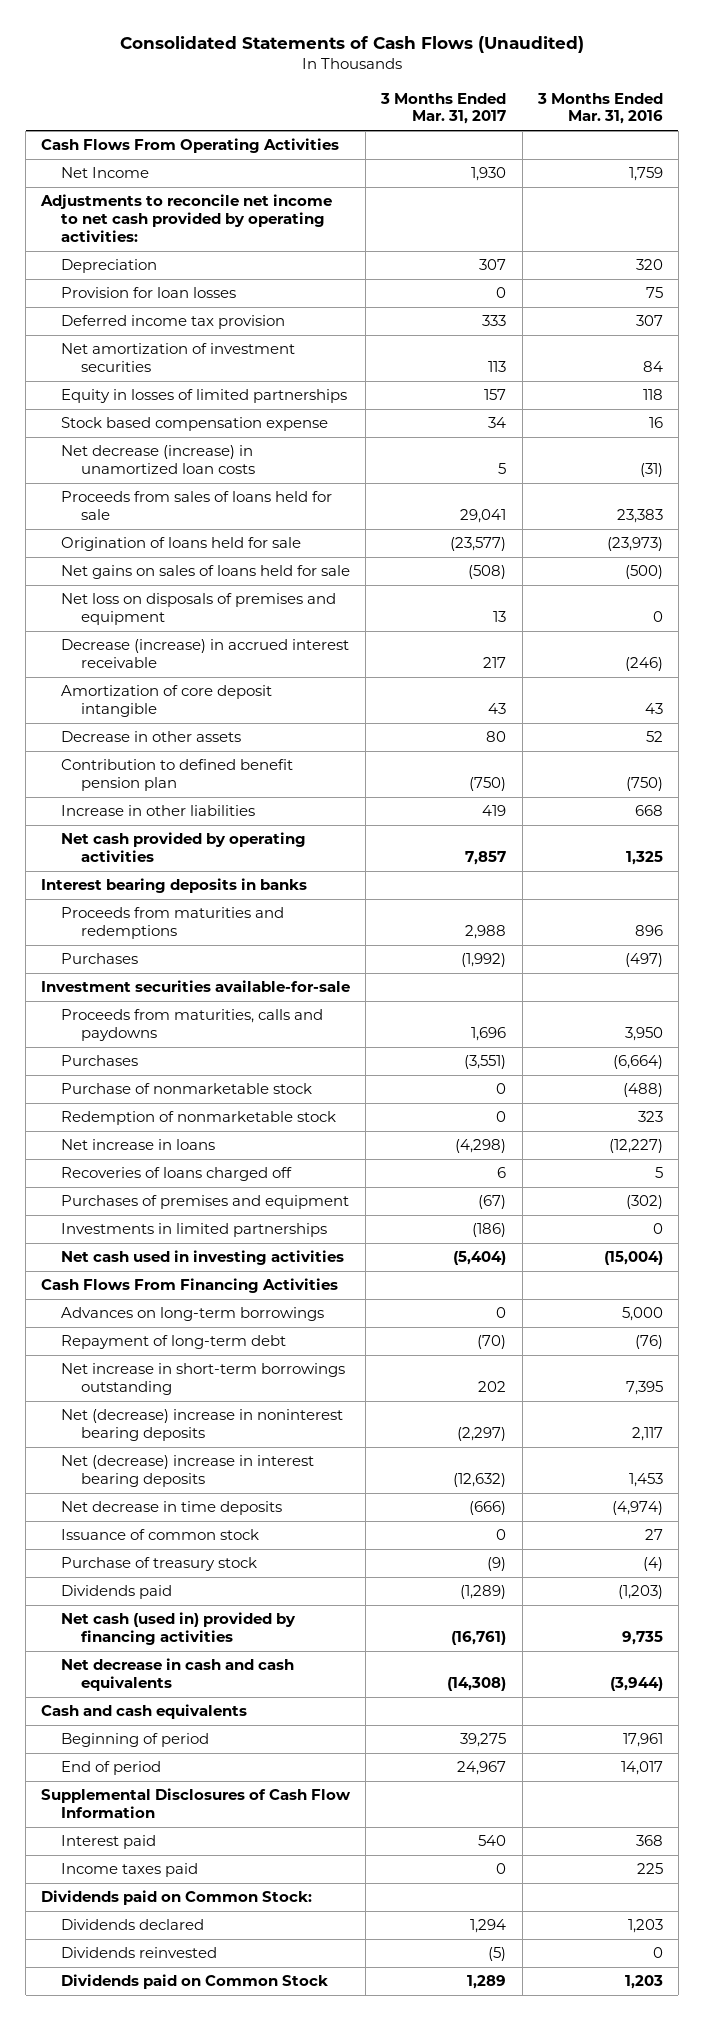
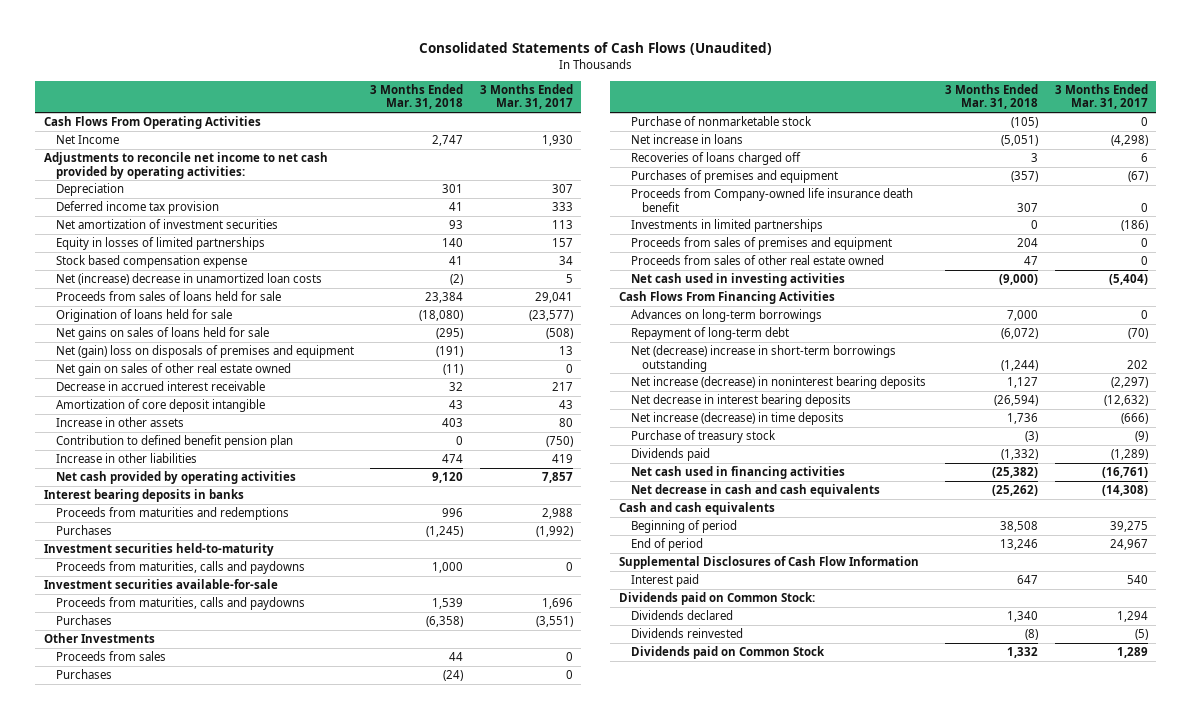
[536,92,663,125] 3 Months Ended Mar. 31, 2016 -> none
none -> [370,83,464,110] 3 Months Ended Mar. 31, 2018
[61,287,237,299] Provision for loan losses -> none
[61,445,255,474] Net decrease (increase) in unamortized loan costs -> [55,273,322,286] Net (increase) decrease in unamortized loan costs
[61,593,337,625] Net loss on disposals of premises and equipment -> [55,345,354,359] Net (gain) loss on disposals of premises and equipment
none -> [55,363,291,377] Net gain on sales of other real estate owned
[61,639,350,668] Decrease (increase) in accrued interest receivable -> [55,381,265,392] Decrease in accrued interest receivable
[61,731,242,743] Decrease in other assets -> [55,417,184,428] Increase in other assets
none -> [43,543,274,557] Investment securities held-to-maturity
none -> [55,561,305,575] Proceeds from maturities, calls and paydowns
none -> [43,633,155,644] Other Investments
none -> [55,651,166,662] Proceeds from sales
none -> [55,669,112,680] Purchases
[61,1111,337,1126] Redemption of nonmarketable stock -> none
none -> [630,188,913,212] Proceeds from Company-owned life insurance death benefit
none -> [630,237,892,251] Proceeds from sales of premises and equipment
none -> [630,255,884,266] Proceeds from sales of other real estate owned
[61,1529,260,1541] Issuance of common stock -> none
[61,1363,346,1395] Net increase in short-term borrowings outstanding -> [630,345,896,372] Net (decrease) increase in short-term borrowings outstanding
[61,1409,344,1441] Net (decrease) increase in noninterest bearing deposits -> [630,376,926,390] Net increase (decrease) in noninterest bearing deposits
[61,1455,315,1487] Net (decrease) increase in interest bearing deposits -> [630,394,851,408] Net decrease in interest bearing deposits
[61,1501,283,1516] Net decrease in time deposits -> [630,412,844,426] Net increase (decrease) in time deposits
[61,1612,297,1645] Net cash (used in) provided by financing activities -> [630,466,845,480] Net cash used in financing activities
[61,1863,199,1878] Income taxes paid -> none

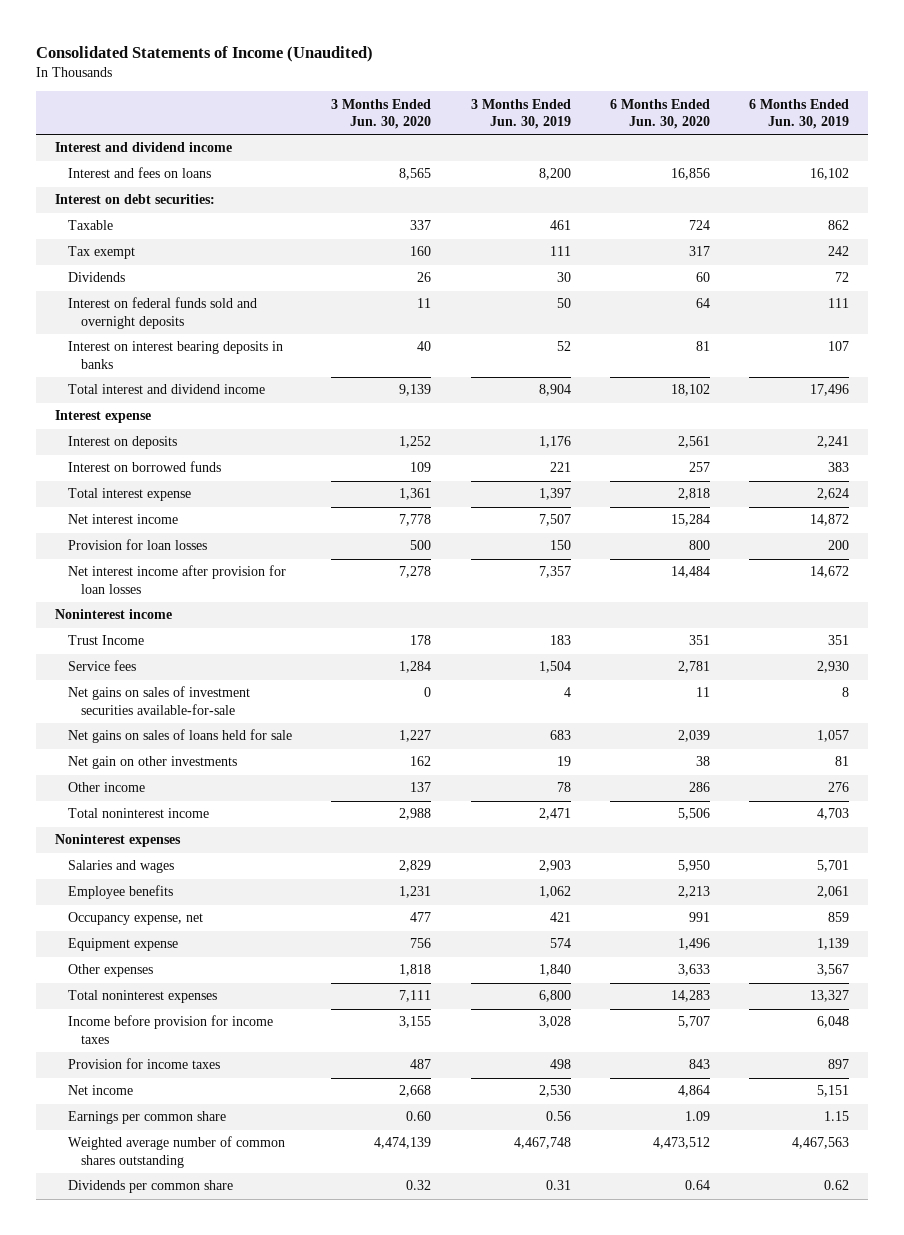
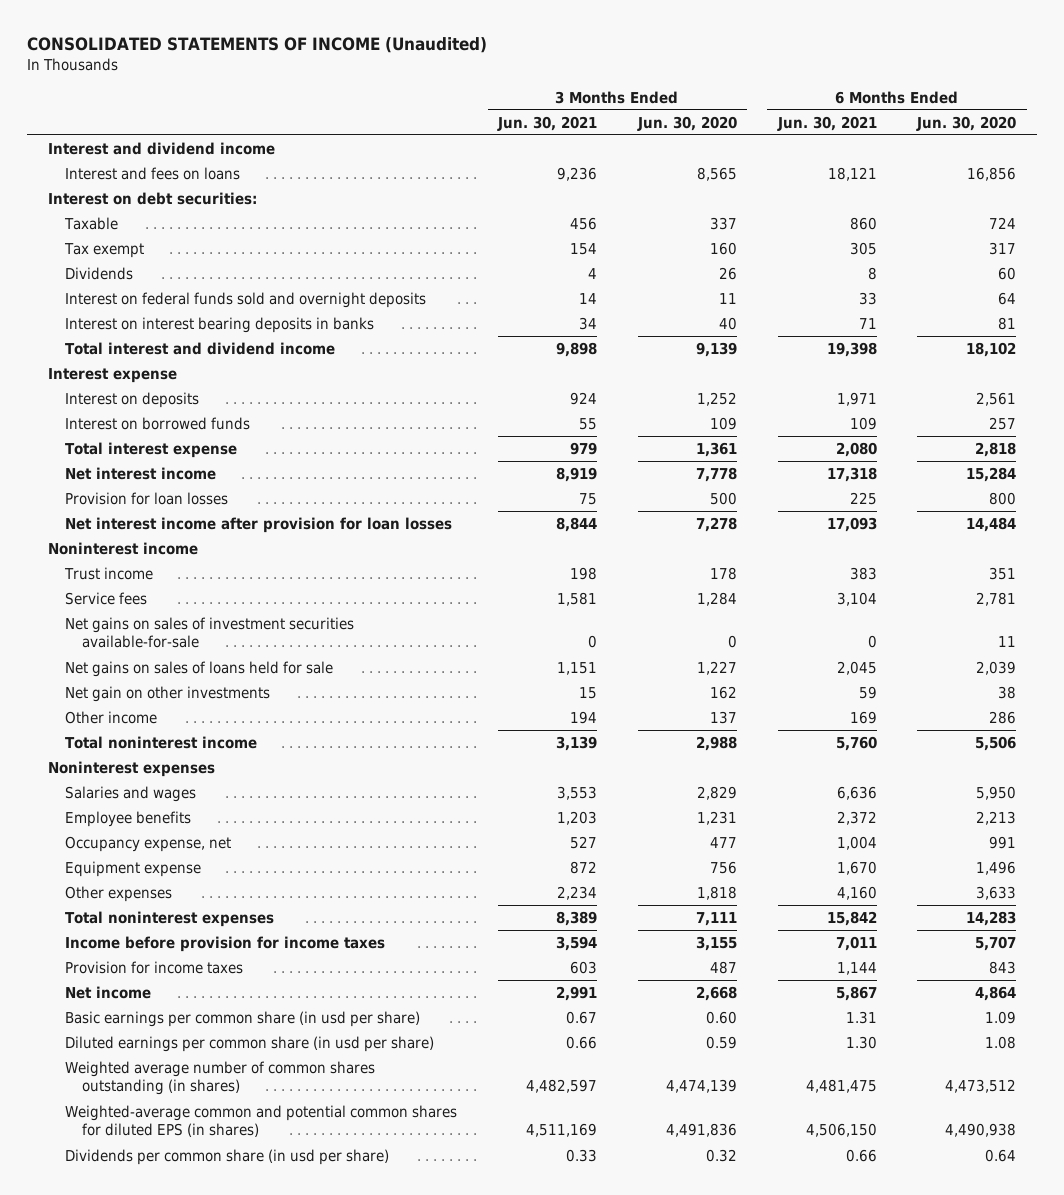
[35,45,373,62] Consolidated Statements of Income (Unaudited) -> [27,37,488,54] CONSOLIDATED STATEMENTS OF INCOME (Unaudited)
[470,98,571,129] 3 Months Ended Jun. 30, 2019 -> none
[748,98,849,129] 6 Months Ended Jun. 30, 2019 -> none
none -> [496,115,597,131] Jun. 30, 2021
none -> [776,115,877,131] Jun. 30, 2021
[68,635,145,646] Trust Income -> [63,566,153,580] Trust income
[68,1111,227,1125] Earnings per common share -> [64,1010,420,1027] Basic earnings per common share (in usd per share)
none -> [64,1035,434,1052] Diluted earnings per common share (in usd per share)
[68,1136,286,1168] Weighted average number of common shares outstanding -> [64,1060,375,1096] Weighted average number of common shares outstanding (in shares)
none -> [64,1104,457,1138] Weighted-average common and potential common shares for diluted EPS (in shares)
[68,1180,234,1194] Dividends per common share -> [64,1148,389,1165] Dividends per common share (in usd per share)

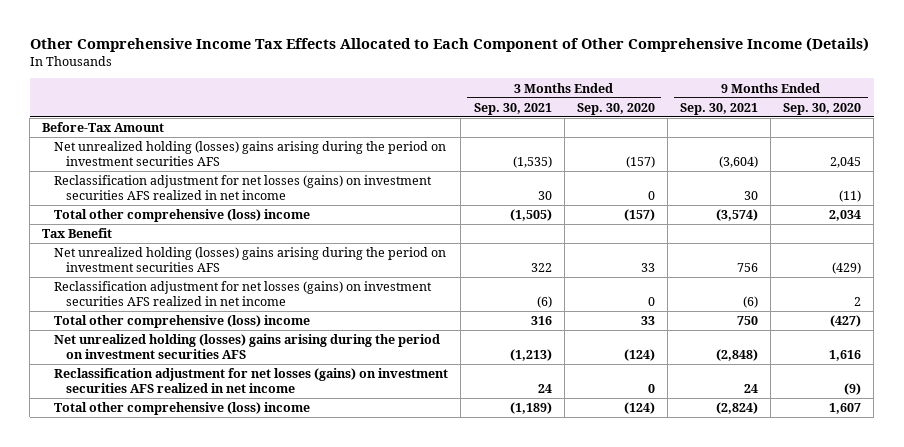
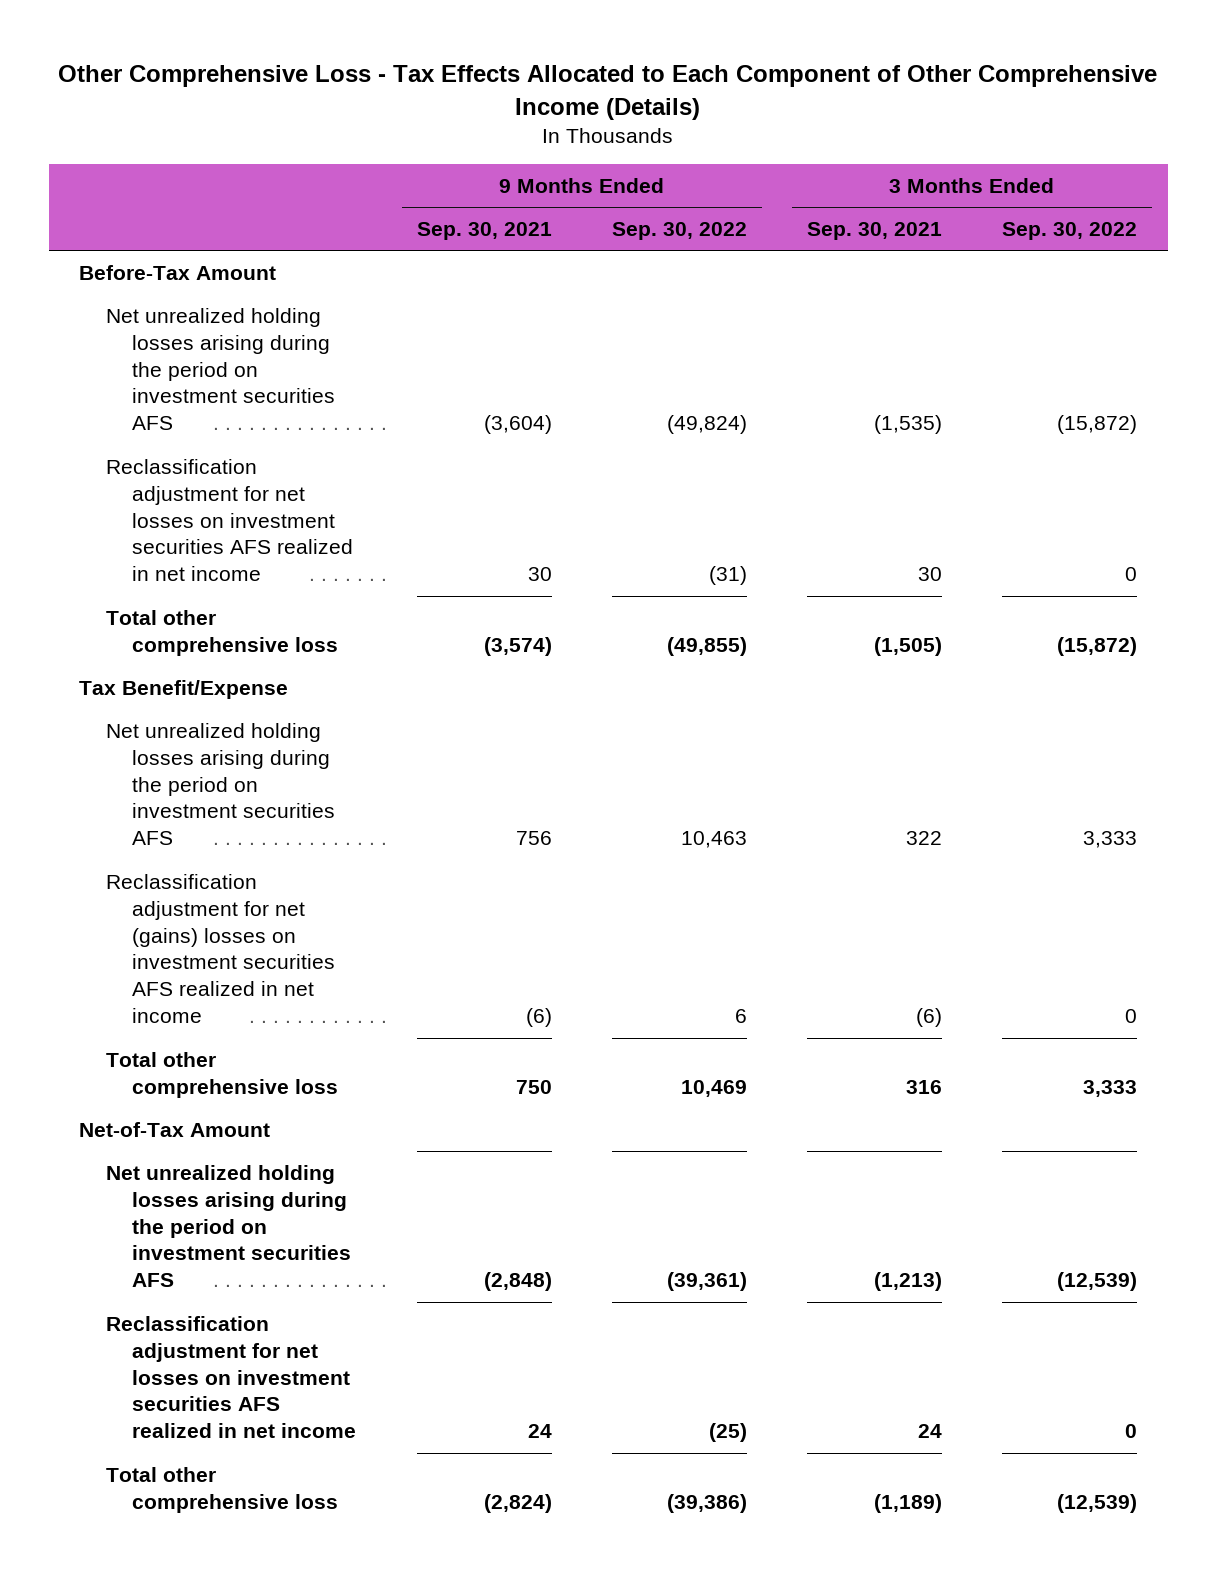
[29,37,869,53] Other Comprehensive Income Tax Effects Allocated to Each Component of Other Comprehensive Income (Details) -> [58,64,1158,120] Other Comprehensive Loss - Tax Effects Allocated to Each Component of Other Comprehensive Income (Details)
[576,102,655,115] Sep. 30, 2020 -> none
[783,102,862,115] Sep. 30, 2020 -> none
none -> [611,221,747,240] Sep. 30, 2022
none -> [1002,221,1138,240] Sep. 30, 2022
[54,141,447,166] Net unrealized holding (losses) gains arising during the period on investment securities AFS -> [105,307,336,431] Net unrealized holding losses arising during the period on investment securities AFS
[54,175,433,200] Reclassification adjustment for net losses (gains) on investment securities AFS realized in net income -> [105,458,354,582] Reclassification adjustment for net losses on investment securities AFS realized in net income
[54,209,311,223] Total other comprehensive (loss) income -> [105,609,339,656] Total other comprehensive loss
[42,228,113,239] Tax Benefit -> [79,679,289,699] Tax Benefit/Expense
[54,247,447,272] Net unrealized holding (losses) gains arising during the period on investment securities AFS -> [105,722,336,846] Net unrealized holding losses arising during the period on investment securities AFS
[54,281,433,306] Reclassification adjustment for net losses (gains) on investment securities AFS realized in net income -> [105,873,336,1024] Reclassification adjustment for net (gains) losses on investment securities AFS realized in net income
[54,315,311,329] Total other comprehensive (loss) income -> [105,1051,339,1098] Total other comprehensive loss
none -> [79,1121,271,1137] Net-of-Tax Amount
[54,334,441,359] Net unrealized holding (losses) gains arising during the period on investment securities AFS -> [105,1164,352,1288] Net unrealized holding losses arising during the period on investment securities AFS
[54,368,449,393] Reclassification adjustment for net losses (gains) on investment securities AFS realized in net income -> [105,1315,357,1439] Reclassification adjustment for net losses on investment securities AFS realized in net income
[54,402,311,416] Total other comprehensive (loss) income -> [105,1466,339,1513] Total other comprehensive loss

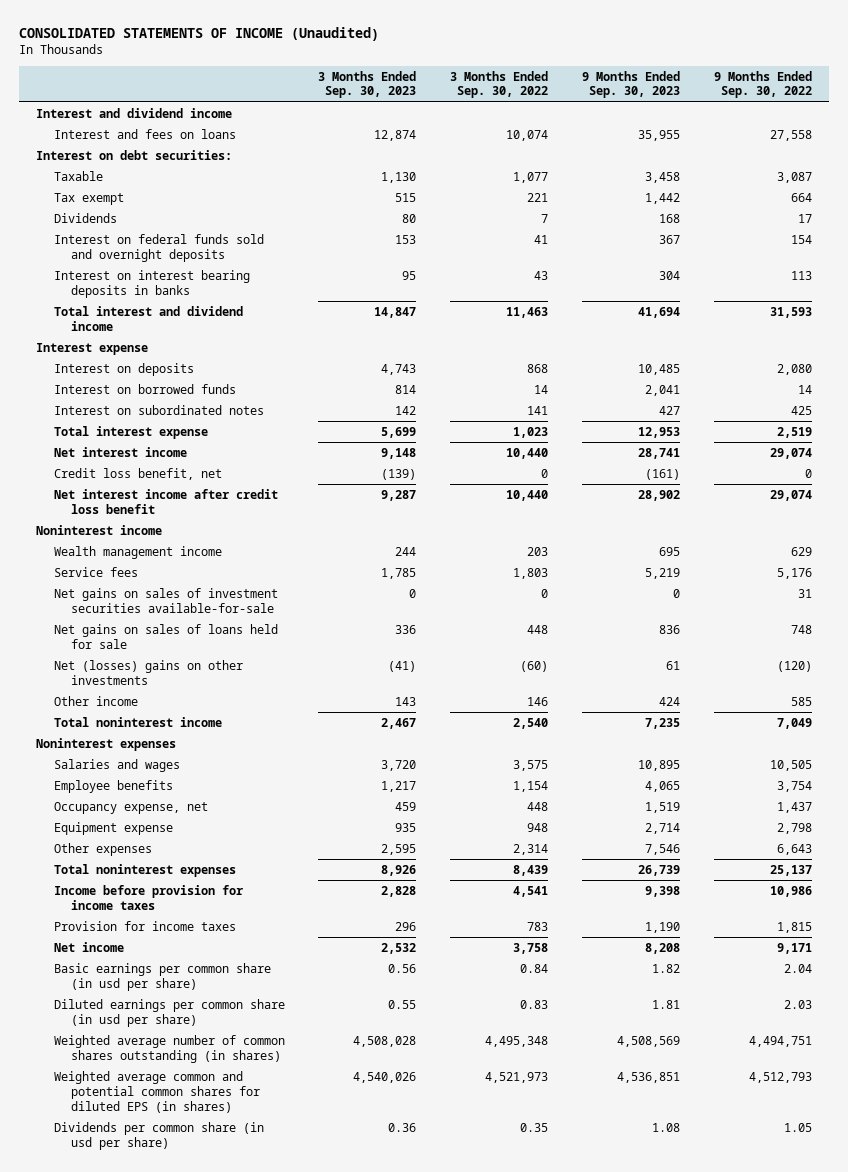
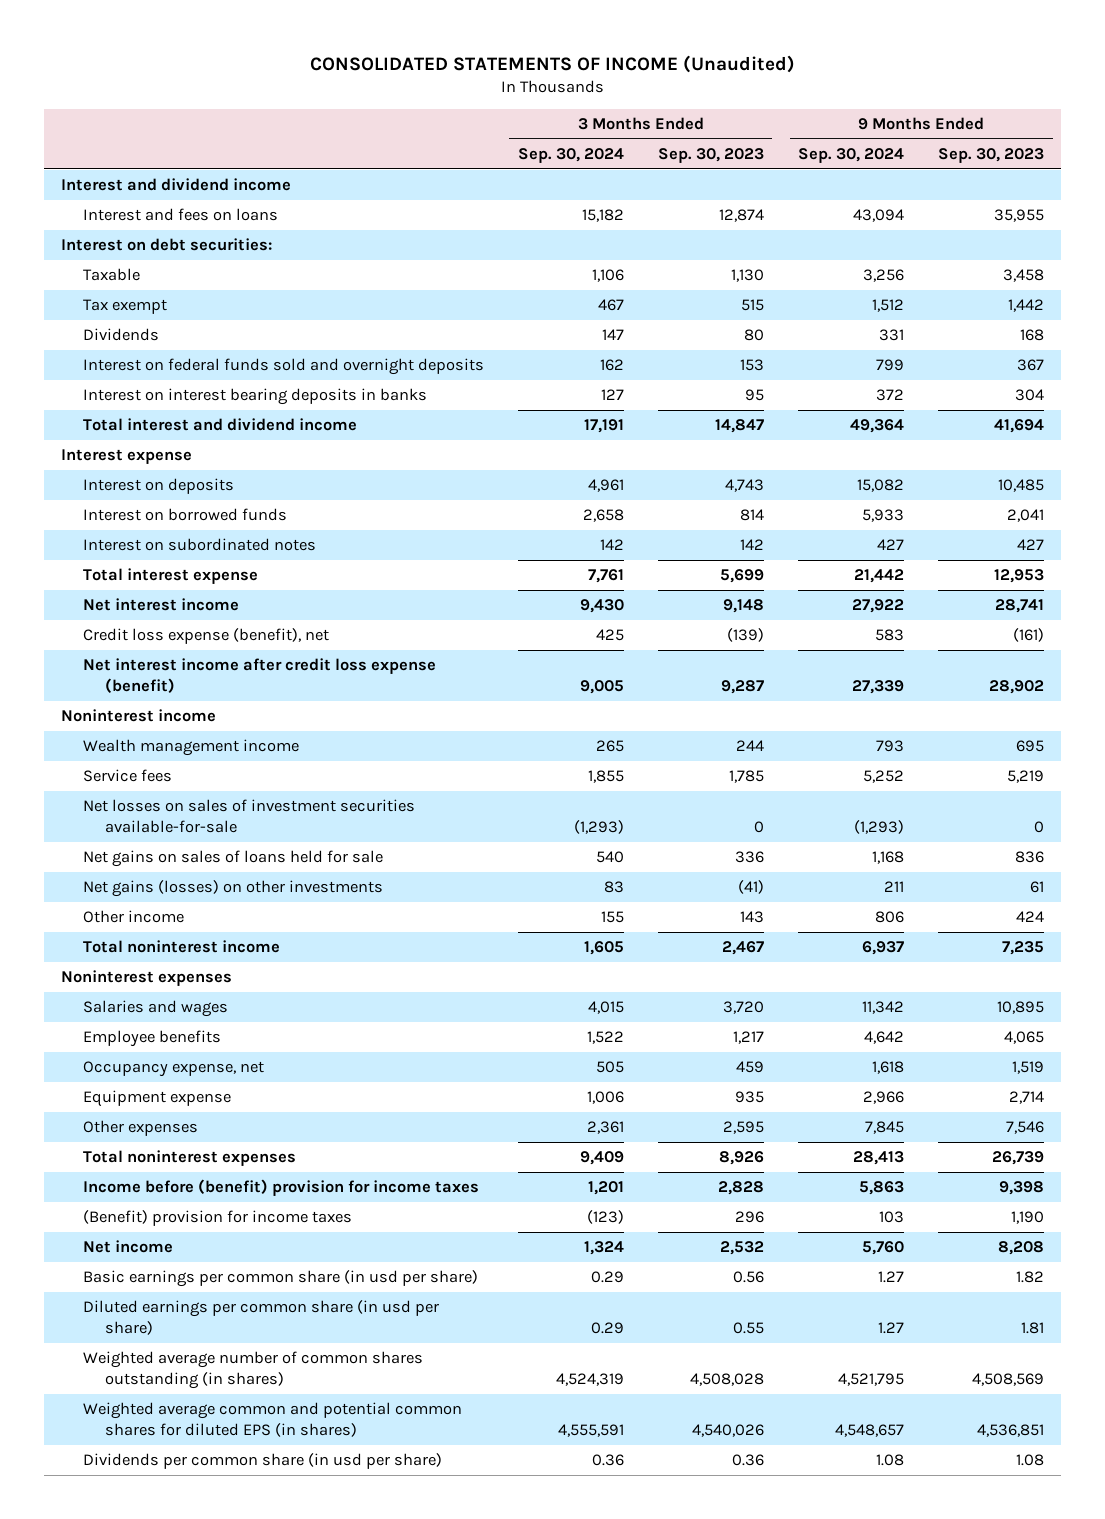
[450,70,549,99] 3 Months Ended Sep. 30, 2022 -> none
[713,70,812,99] 9 Months Ended Sep. 30, 2022 -> none
none -> [517,147,624,163] Sep. 30, 2024
none -> [798,147,905,163] Sep. 30, 2024
[53,467,222,480] Credit loss benefit, net -> [82,628,329,645] Credit loss expense (benefit), net
[53,488,278,514] Net interest income after credit loss benefit -> [82,658,436,694] Net interest income after credit loss expense (benefit)
[53,587,278,613] Net gains on sales of investment securities available-for-sale -> [82,799,415,834] Net losses on sales of investment securities available-for-sale
[53,659,243,685] Net (losses) gains on other investments -> [82,880,383,898] Net gains (losses) on other investments
[53,884,243,910] Income before provision for income taxes -> [82,1179,479,1197] Income before (benefit) provision for income taxes
[53,920,236,931] Provision for income taxes -> [82,1210,352,1227] (Benefit) provision for income taxes

